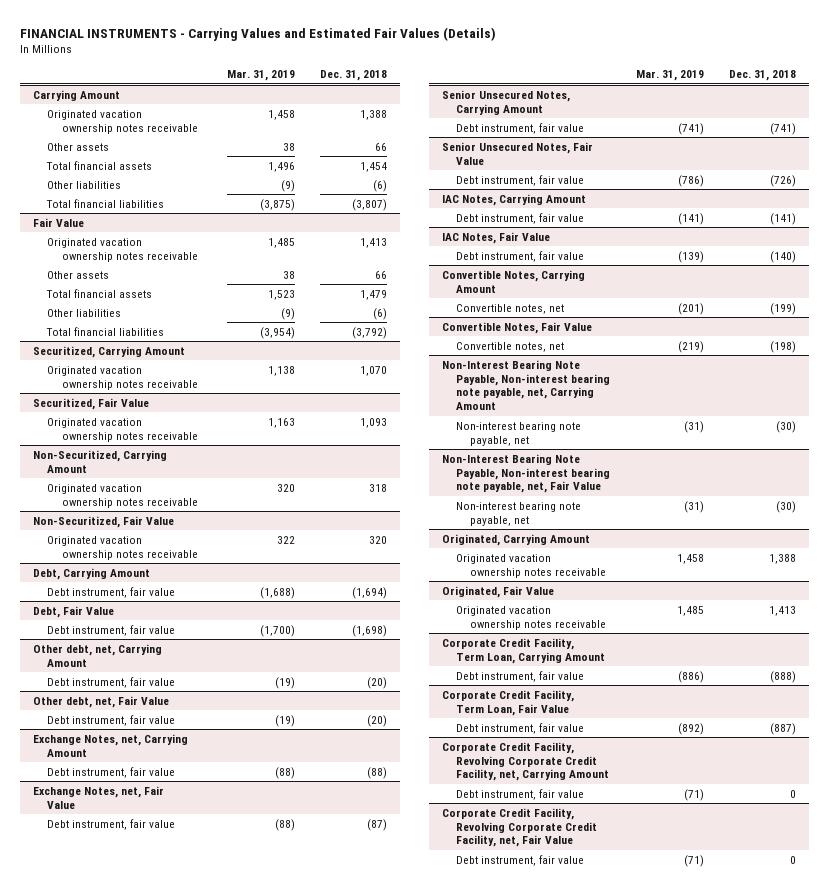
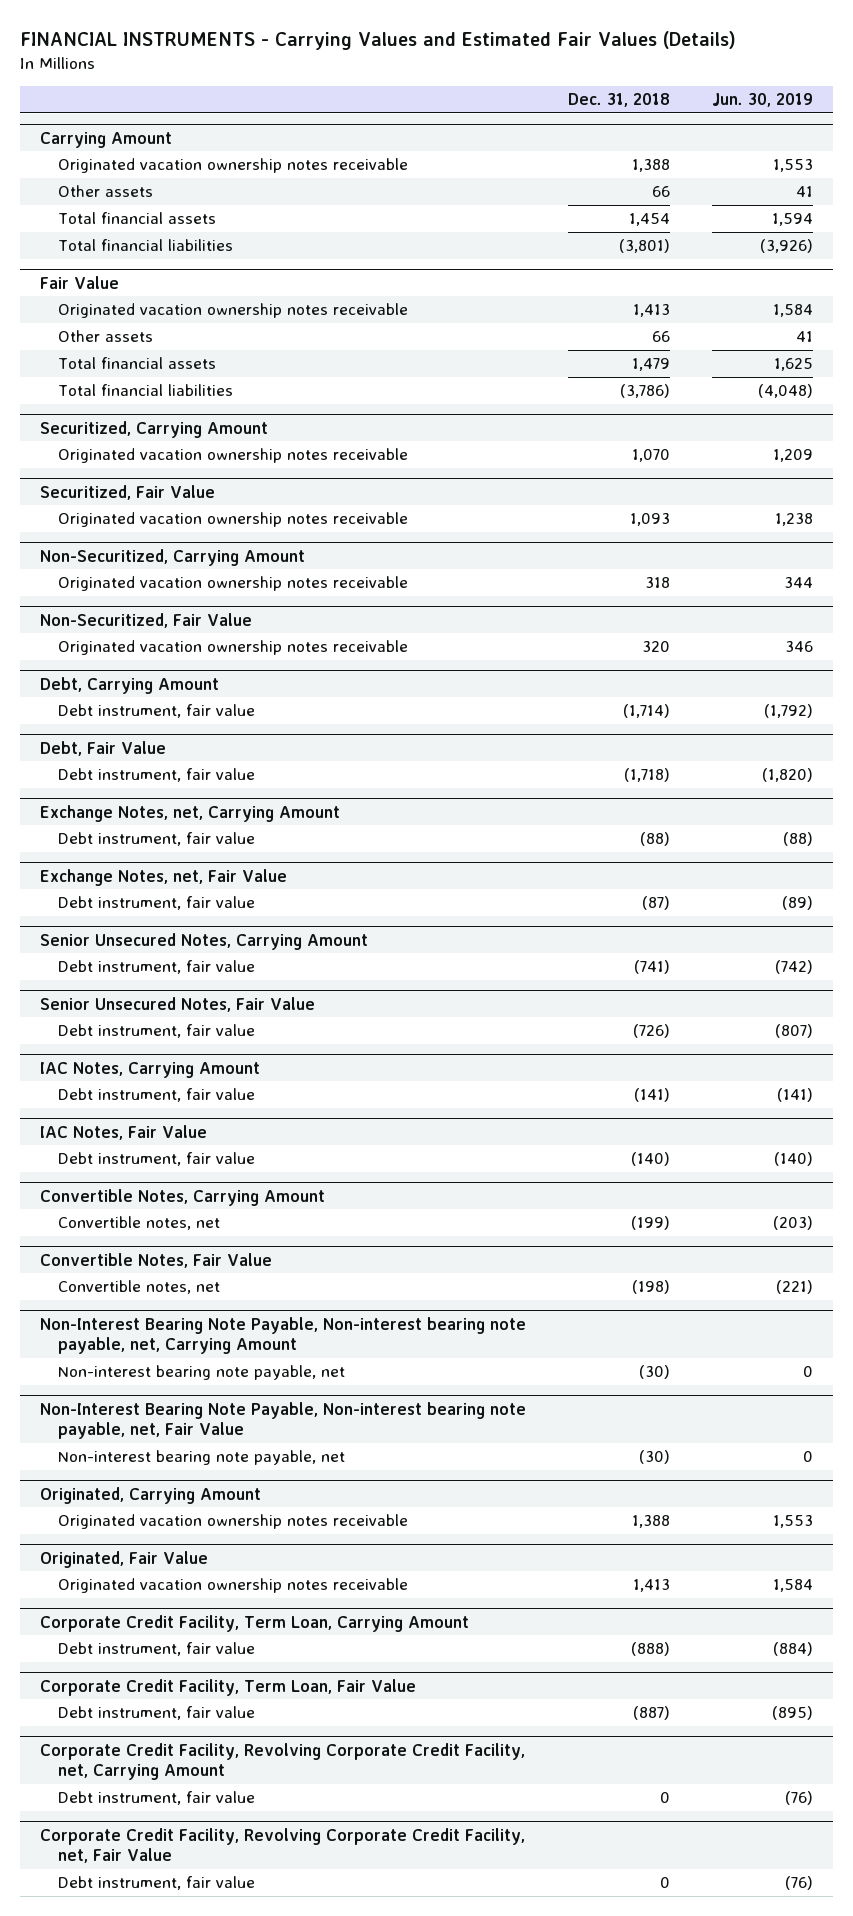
[226,70,295,82] Mar. 31, 2019 -> none
none -> [711,93,813,108] Jun. 30, 2019
[47,180,122,189] Other liabilities -> none
[352,198,388,211] (3,807) -> [618,239,670,254] (3,801)
[47,308,122,317] Other liabilities -> none
[352,326,388,339] (3,792) -> [619,384,670,399] (3,786)
[352,586,388,599] (1,694) -> [622,704,670,719] (1,714)
[32,643,162,667] Other debt, net, Carrying Amount -> none
[47,676,176,688] Debt instrument, fair value -> none
[32,695,169,708] Other debt, net, Fair Value -> none
[47,714,176,726] Debt instrument, fair value -> none
[352,624,388,637] (1,698) -> [623,768,670,783] (1,718)

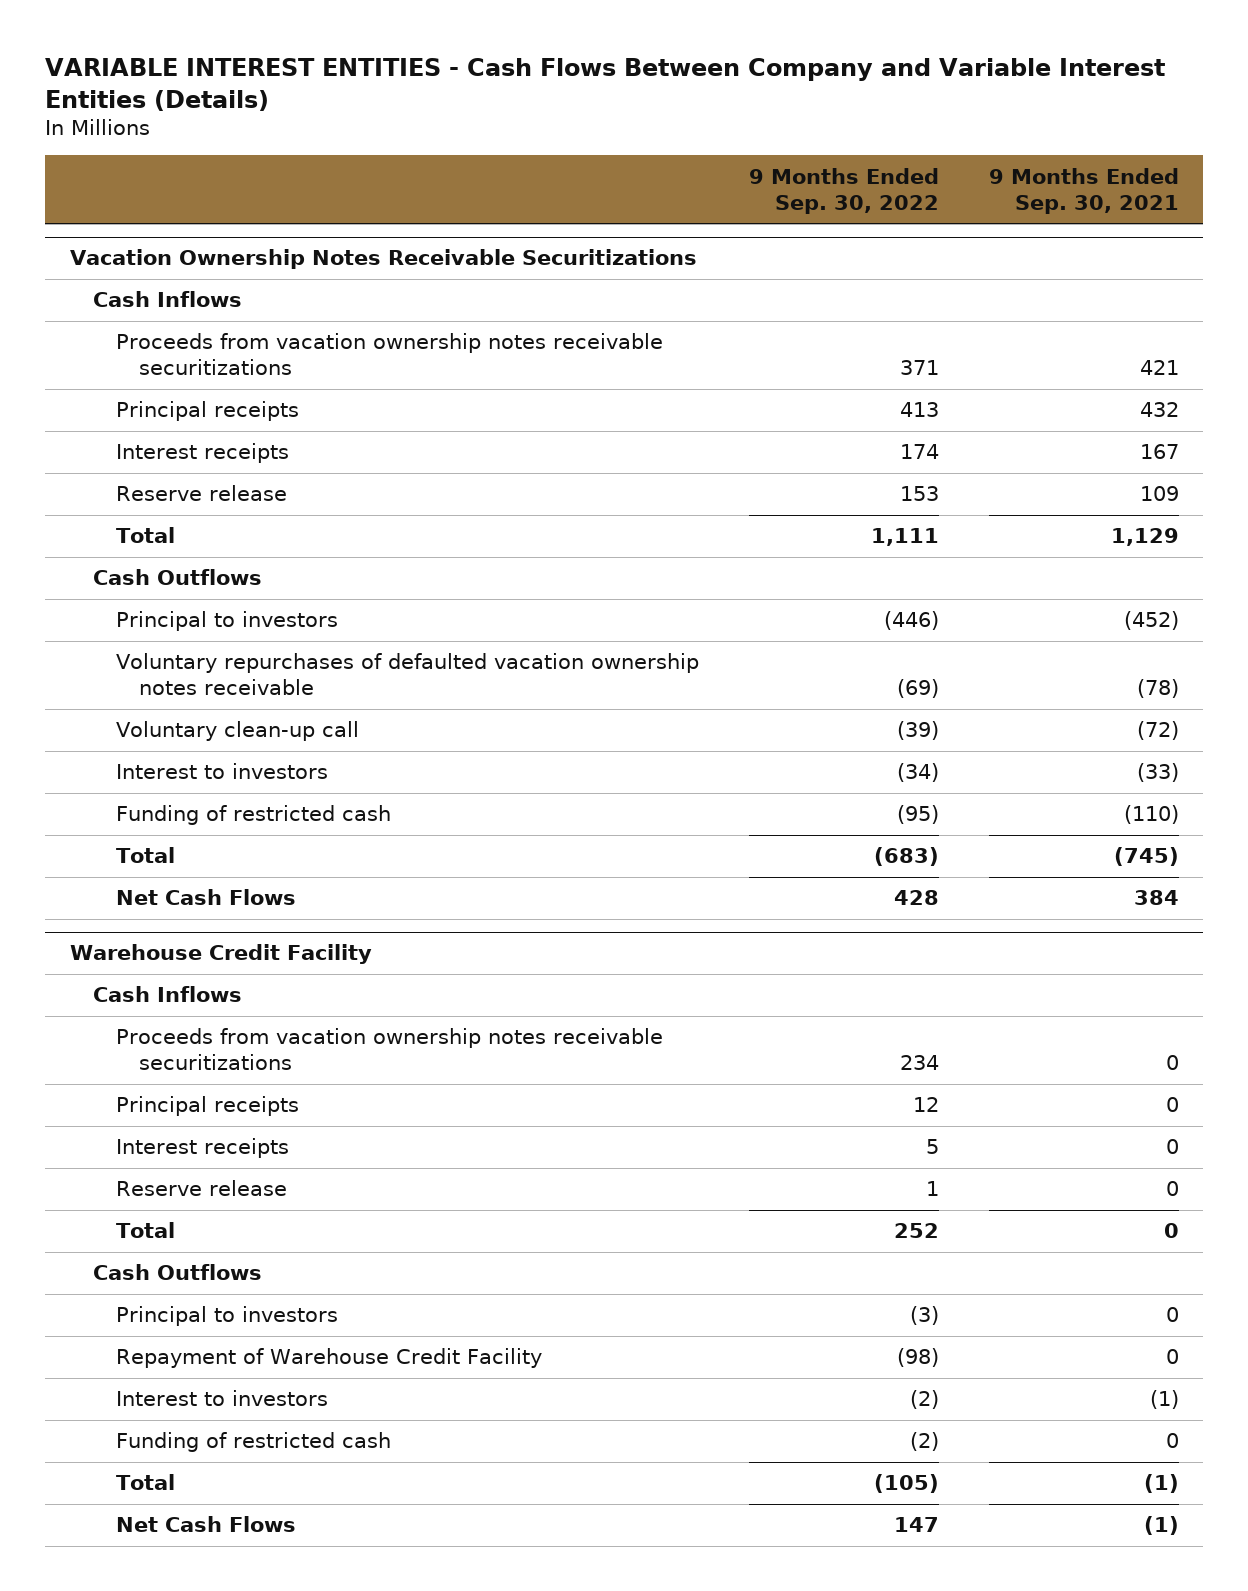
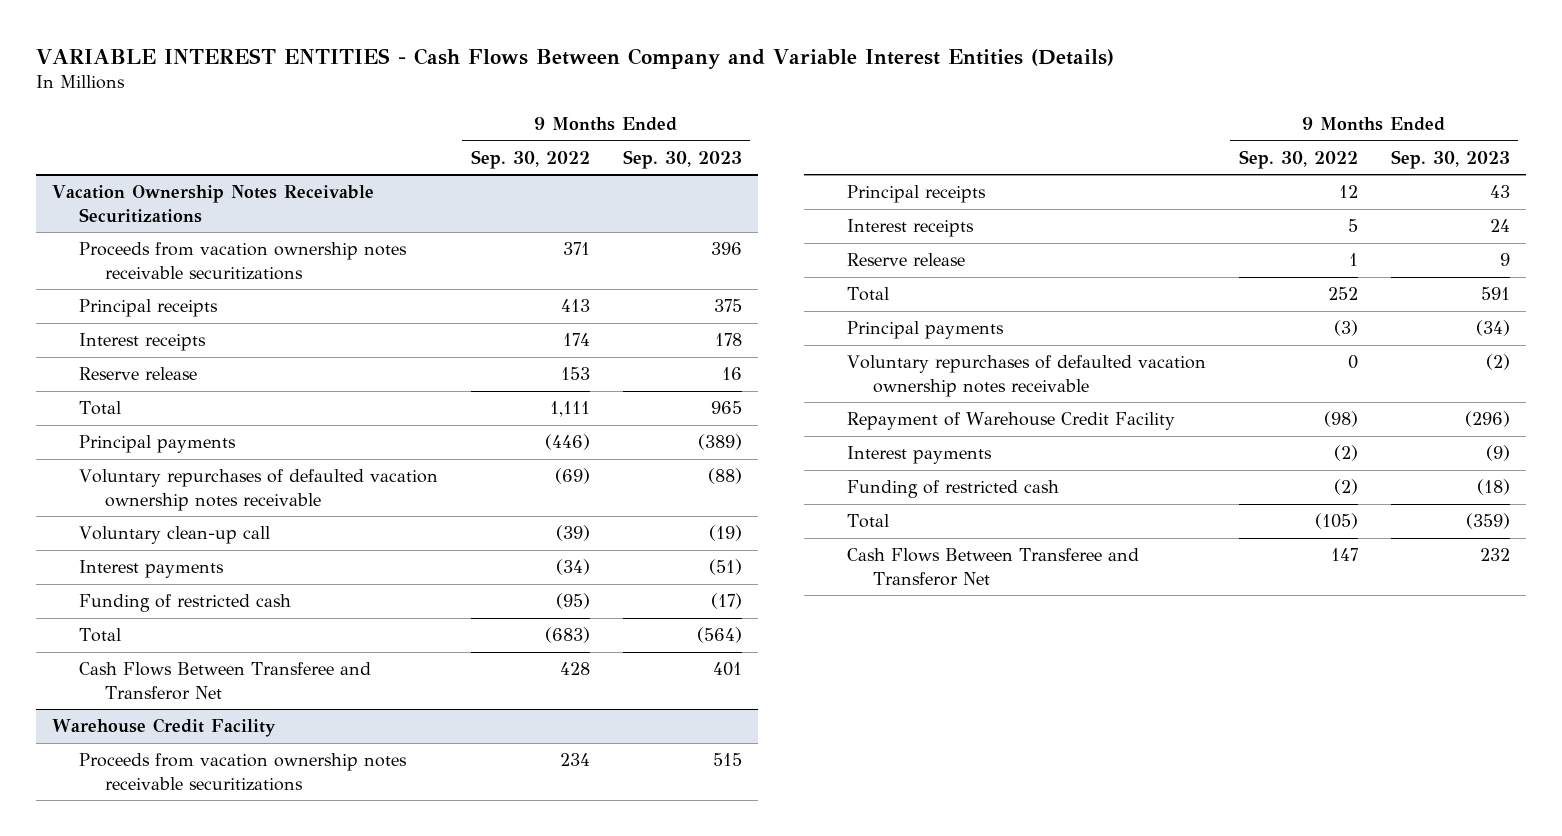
[988,167,1179,214] 9 Months Ended Sep. 30, 2021 -> none
none -> [622,149,742,169] Sep. 30, 2023
[92,291,242,308] Cash Inflows -> none
[92,569,262,586] Cash Outflows -> none
[116,611,339,632] Principal to investors -> [78,435,236,454] Principal payments
[116,763,329,780] Interest to investors -> [78,560,224,579] Interest payments
[116,889,297,906] Net Cash Flows -> [78,662,371,700] Cash Flows Between Transferee and Transferor Net
[92,986,242,1003] Cash Inflows -> none
[92,1264,262,1281] Cash Outflows -> none
[116,1306,339,1327] Principal to investors -> [846,321,1004,340] Principal payments
none -> [846,355,1206,397] Voluntary repurchases of defaulted vacation ownership notes receivable
[116,1390,329,1407] Interest to investors -> [846,446,992,465] Interest payments
[116,1516,297,1533] Net Cash Flows -> [846,548,1139,586] Cash Flows Between Transferee and Transferor Net

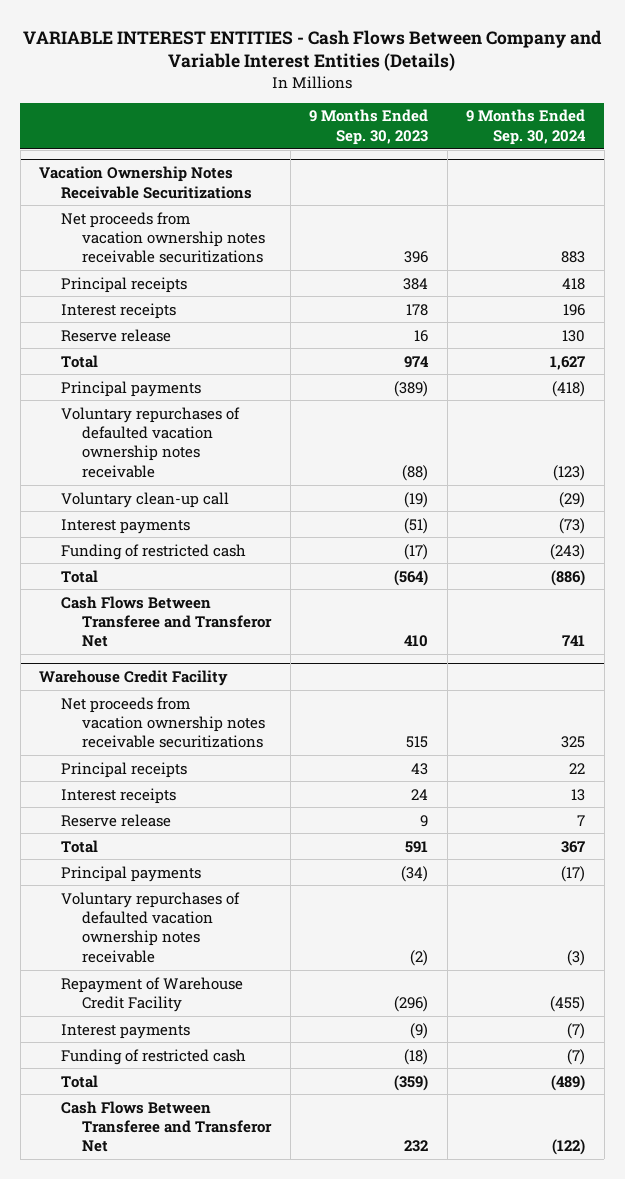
[470,149,590,169] Sep. 30, 2022 -> none
none -> [466,109,587,145] 9 Months Ended Sep. 30, 2024
[78,242,407,280] Proceeds from vacation ownership notes receivable securitizations -> [60,211,266,264] Net proceeds from vacation ownership notes receivable securitizations
[713,299,742,313] 375 -> [403,277,429,290] 384
[710,401,742,415] 965 -> [404,355,430,368] 974
[712,662,742,677] 401 -> [404,635,429,648] 410
[78,753,407,791] Proceeds from vacation ownership notes receivable securitizations -> [60,696,266,749] Net proceeds from vacation ownership notes receivable securitizations

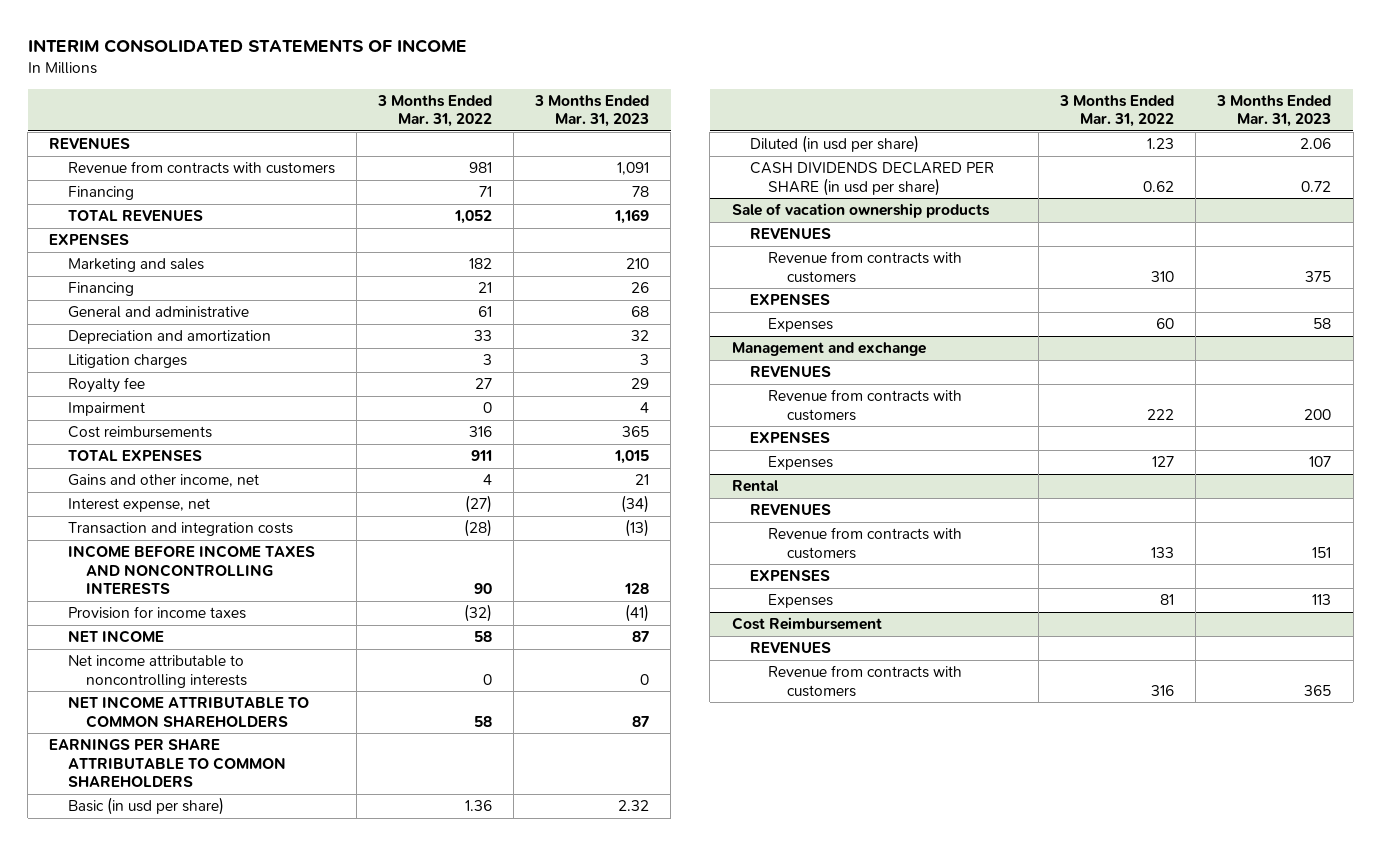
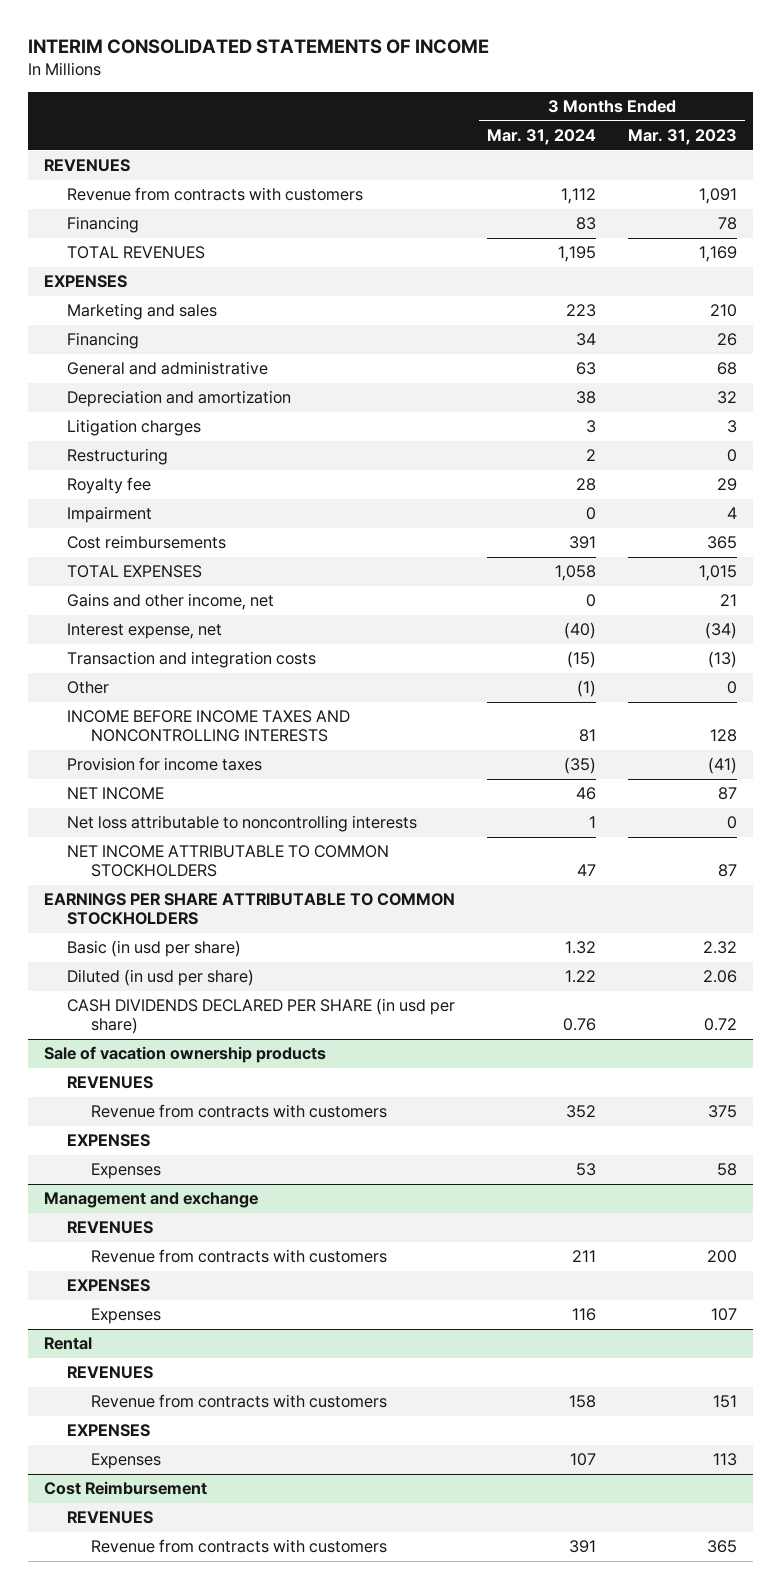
[377,94,493,128] 3 Months Ended Mar. 31, 2022 -> none
none -> [487,128,597,145] Mar. 31, 2024
none -> [67,448,169,466] Restructuring
none -> [67,681,110,695] Other
[67,655,248,688] Net income attributable to noncontrolling interests -> [67,815,418,833] Net loss attributable to noncontrolling interests
[67,696,309,728] NET INCOME ATTRIBUTABLE TO COMMON SHAREHOLDERS -> [67,845,390,878] NET INCOME ATTRIBUTABLE TO COMMON STOCKHOLDERS
[49,739,286,788] EARNINGS PER SHARE ATTRIBUTABLE TO COMMON SHAREHOLDERS -> [43,893,455,926] EARNINGS PER SHARE ATTRIBUTABLE TO COMMON STOCKHOLDERS

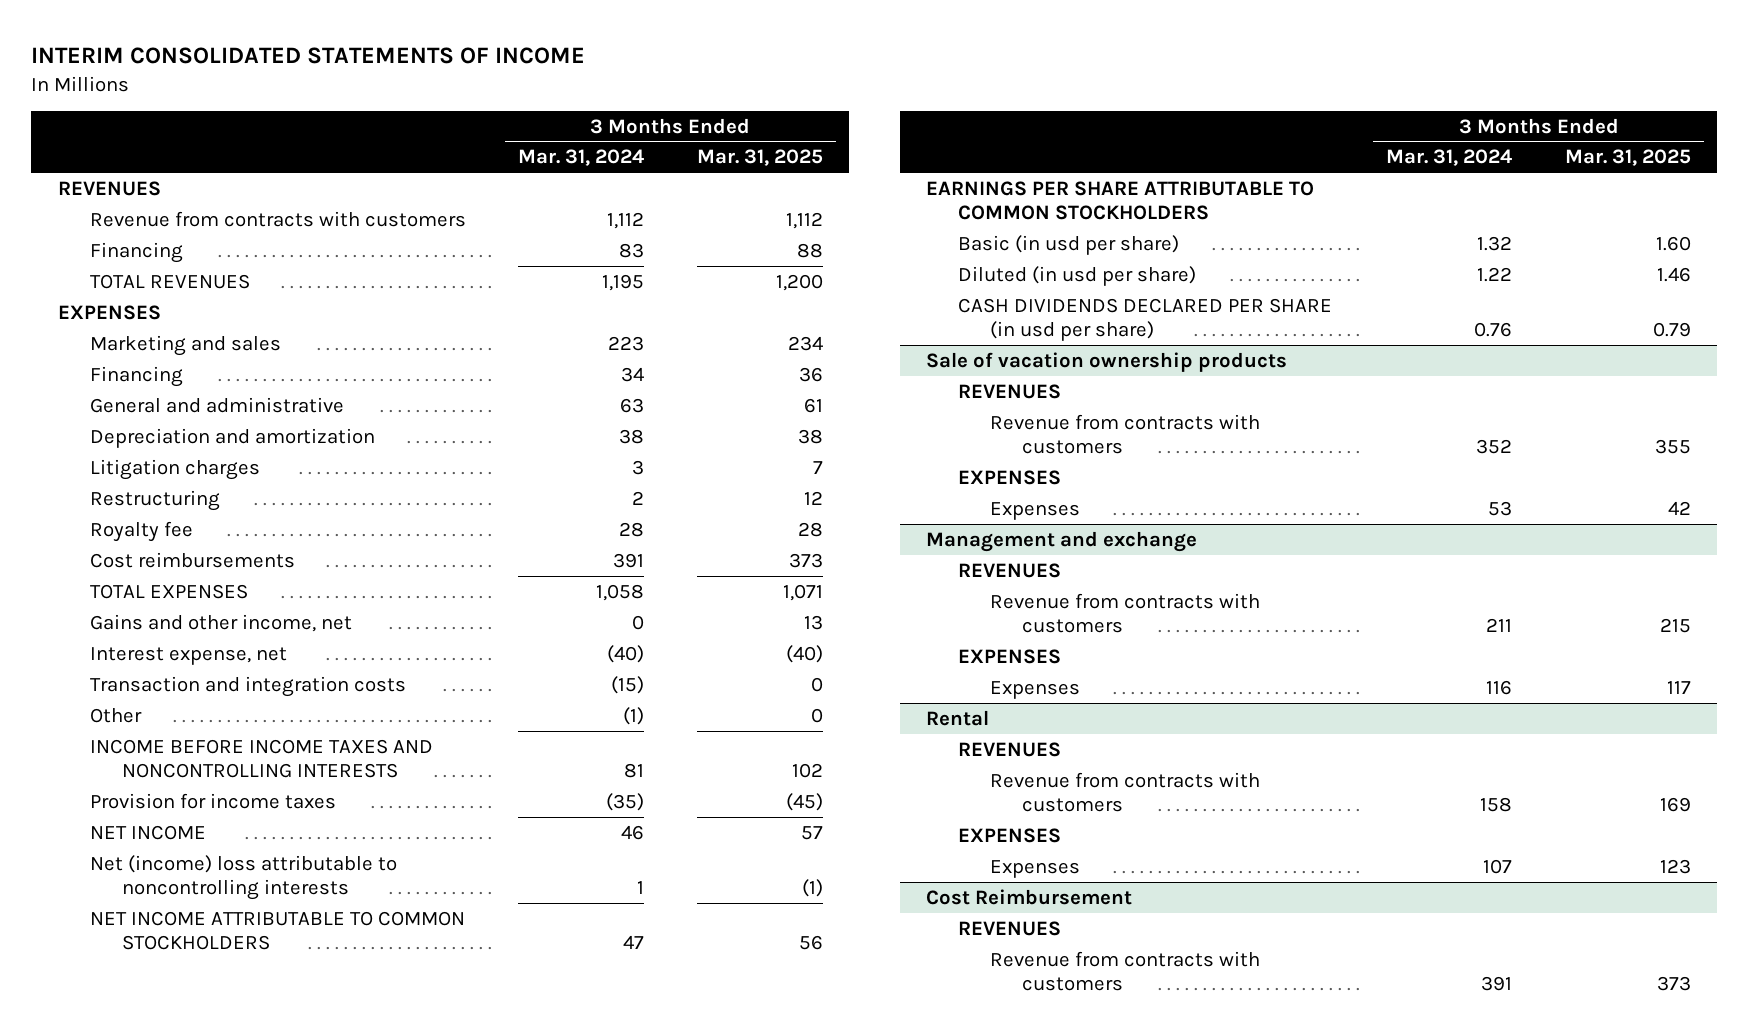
[627,128,737,145] Mar. 31, 2023 -> none
none -> [696,149,823,167] Mar. 31, 2025
[67,506,153,524] Impairment -> none
[67,815,418,833] Net loss attributable to noncontrolling interests -> [89,854,397,901] Net (income) loss attributable to noncontrolling interests

